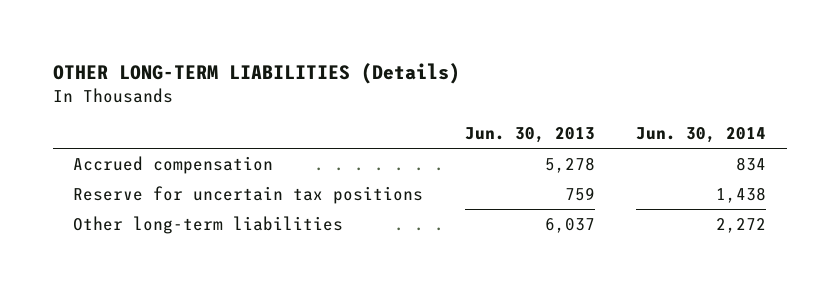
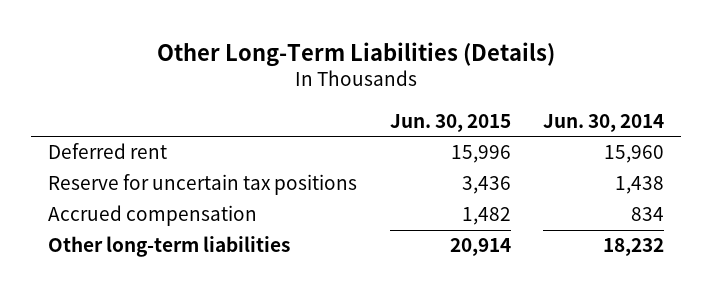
[52,62,460,84] OTHER LONG-TERM LIABILITIES (Details) -> [157,41,556,67] Other Long-Term Liabilities (Details)
[464,127,595,144] Jun. 30, 2013 -> none
none -> [389,113,511,132] Jun. 30, 2015
none -> [47,143,167,160] Deferred rent
[73,155,274,174] Accrued compensation -> [47,205,257,227] Accrued compensation
[716,217,767,233] 2,272 -> [603,238,665,257] 18,232

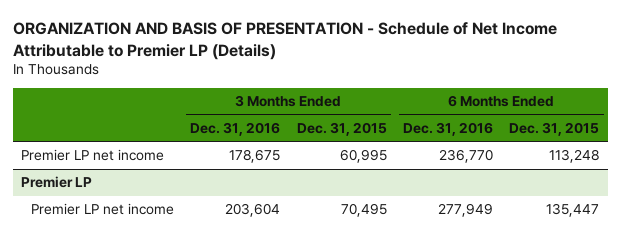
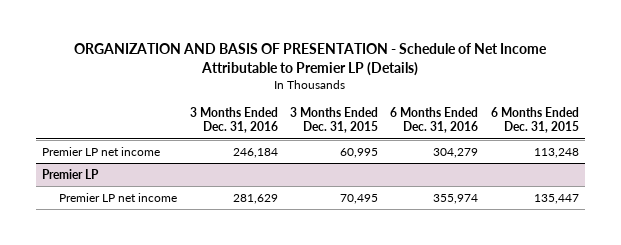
[229,149,281,164] 178,675 -> [232,148,278,159] 246,184
[439,149,494,164] 236,770 -> [433,148,479,159] 304,279
[225,203,281,218] 203,604 -> [232,194,278,205] 281,629
[438,203,494,218] 277,949 -> [433,194,479,205] 355,974

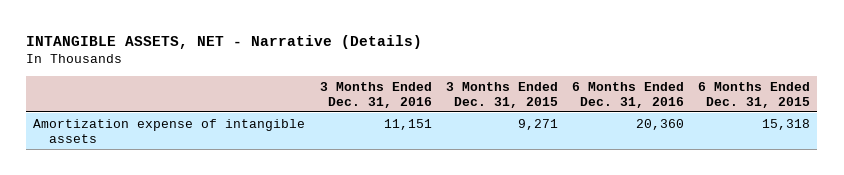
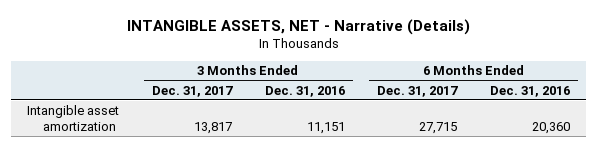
[445,81,558,108] 3 Months Ended Dec. 31, 2015 -> none
[698,81,811,108] 6 Months Ended Dec. 31, 2015 -> none
none -> [151,85,233,97] Dec. 31, 2017
none -> [377,85,459,97] Dec. 31, 2017
[33,118,306,143] Amortization expense of intangible assets -> [27,105,120,132] Intangible asset amortization

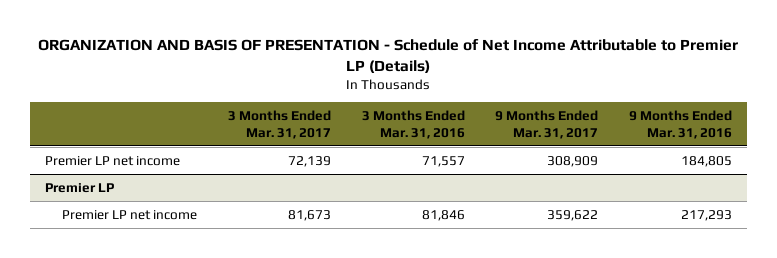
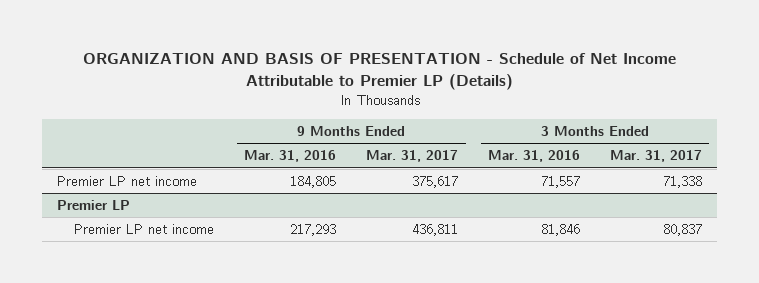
[287,155,331,167] 72,139 -> [662,175,702,188] 71,338
[547,155,599,167] 308,909 -> [412,175,459,188] 375,617
[287,209,331,221] 81,673 -> [662,223,702,236] 80,837
[547,209,599,221] 359,622 -> [412,223,459,236] 436,811

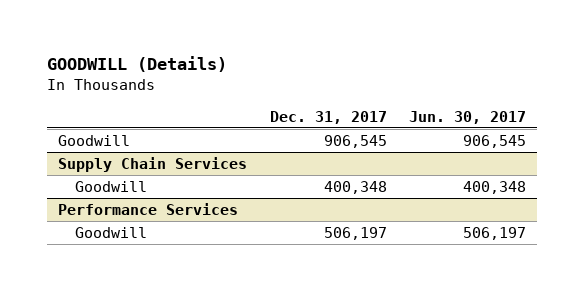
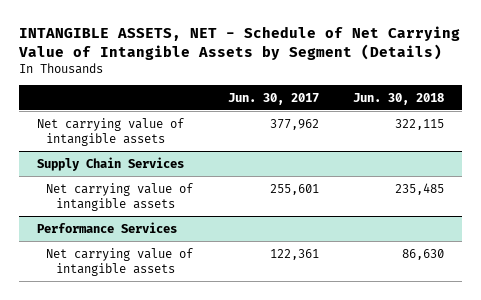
[47,56,228,73] GOODWILL (Details) -> [19,26,461,60] INTANGIBLE ASSETS, NET - Schedule of Net Carrying Value of Intangible Assets by Segment (Details)
[269,110,387,124] Dec. 31, 2017 -> none
none -> [353,92,445,105] Jun. 30, 2018
[58,134,131,146] Goodwill -> none
none -> [36,117,184,146] Net carrying value of intangible assets
[75,180,148,192] Goodwill -> none
none -> [46,182,194,211] Net carrying value of intangible assets
[75,226,148,238] Goodwill -> none
none -> [46,247,194,276] Net carrying value of intangible assets

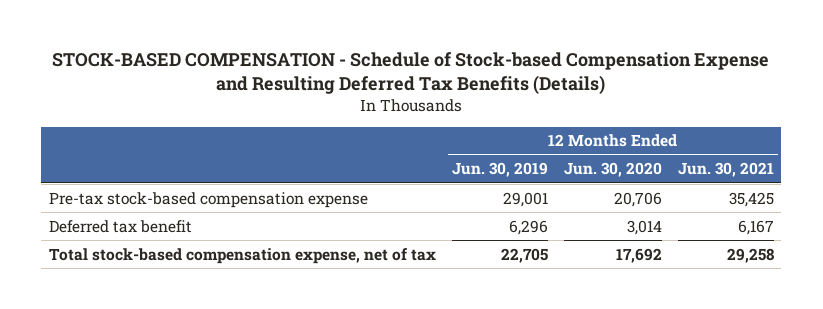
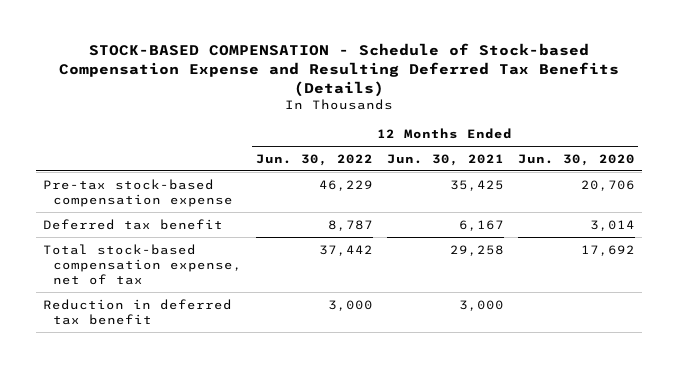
[451,162,548,178] Jun. 30, 2019 -> none
none -> [255,153,373,166] Jun. 30, 2022
none -> [42,298,232,325] Reduction in deferred tax benefit

